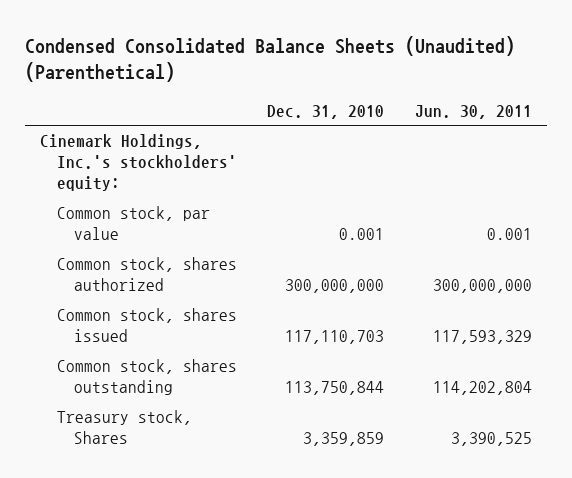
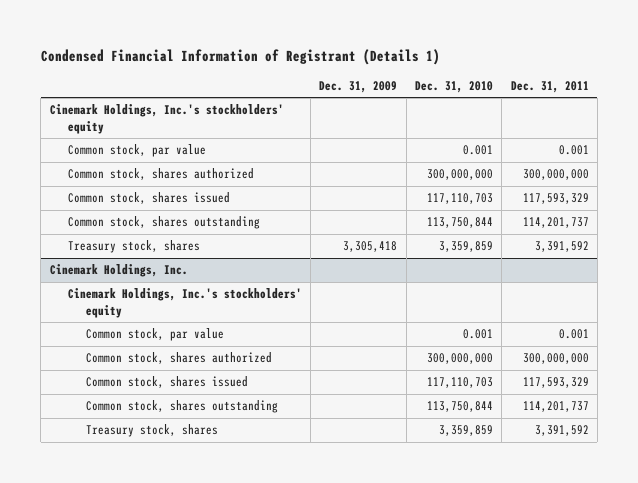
[24,35,515,83] Condensed Consolidated Balance Sheets (Unaudited) (Parenthetical) -> [40,48,440,65] Condensed Financial Information of Registrant (Details 1)
[414,104,532,119] Jun. 30, 2011 -> none
none -> [319,80,398,93] Dec. 31, 2009
none -> [510,80,589,93] Dec. 31, 2011
[40,134,238,192] Cinemark Holdings, Inc.'s stockholders' equity: -> [49,104,284,134] Cinemark Holdings, Inc.'s stockholders' equity
[57,410,193,445] Treasury stock, Shares -> [67,240,200,254] Treasury stock, shares
none -> [49,264,188,278] Cinemark Holdings, Inc.
none -> [67,288,302,318] Cinemark Holdings, Inc.'s stockholders' equity
none -> [86,328,225,342] Common stock, par value
none -> [86,352,273,365] Common stock, shares authorized
none -> [86,376,249,389] Common stock, shares issued
none -> [86,400,279,414] Common stock, shares outstanding
none -> [86,424,219,438] Treasury stock, shares

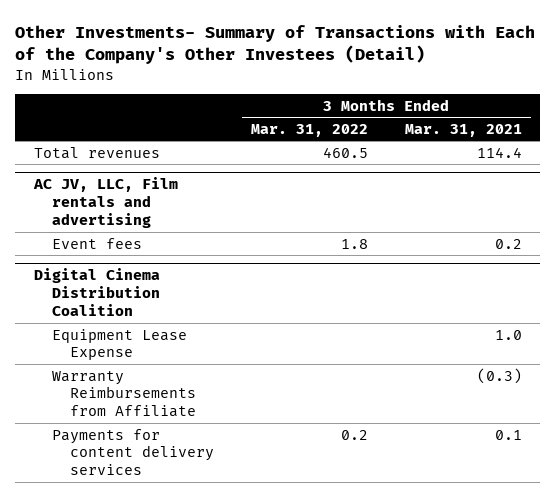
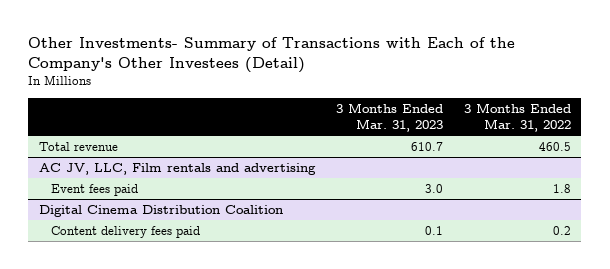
[404,123,522,137] Mar. 31, 2021 -> none
none -> [335,102,443,133] 3 Months Ended Mar. 31, 2023
[33,146,160,159] Total revenues -> [38,141,118,151] Total revenue
[52,237,143,249] Event fees -> [50,183,138,196] Event fees paid
[52,328,188,361] Equipment Lease Expense -> none
[52,370,197,418] Warranty Reimbursements from Affiliate -> none
[52,428,215,476] Payments for content delivery services -> [50,225,200,238] Content delivery fees paid

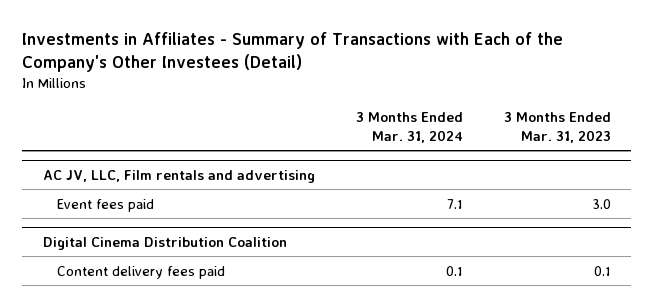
[28,37,516,73] Other Investments- Summary of Transactions with Each of the Company's Other Investees (Detail) -> [22,32,564,73] Investments in Affiliates - Summary of Transactions with Each of the Company's Other Investees (Detail)
[463,102,571,133] 3 Months Ended Mar. 31, 2022 -> none
none -> [355,112,463,143] 3 Months Ended Mar. 31, 2024
[38,141,118,151] Total revenue -> none

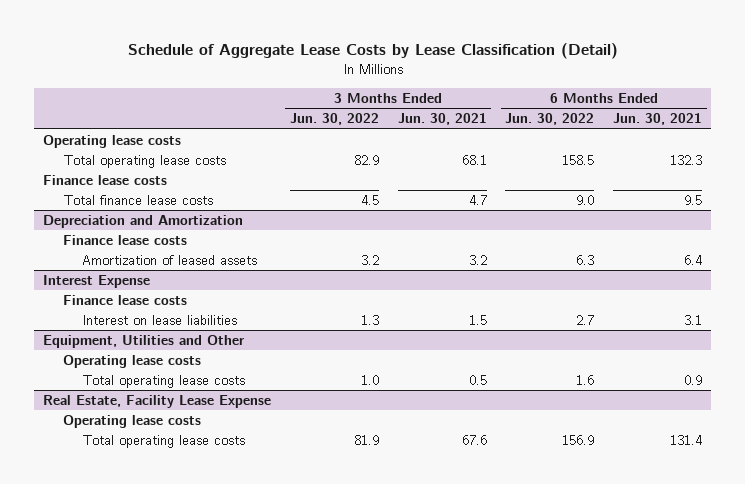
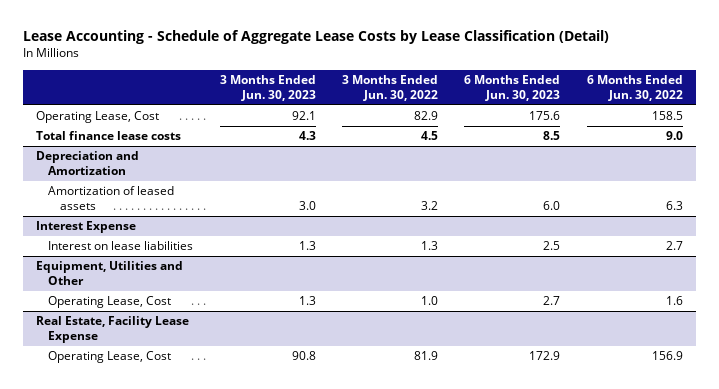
[127,43,618,60] Schedule of Aggregate Lease Costs by Lease Classification (Detail) -> [22,30,609,45] Lease Accounting - Schedule of Aggregate Lease Costs by Lease Classification (Detail)
[397,113,487,126] Jun. 30, 2021 -> none
[612,113,702,126] Jun. 30, 2021 -> none
none -> [219,74,316,101] 3 Months Ended Jun. 30, 2023
none -> [464,74,561,101] 6 Months Ended Jun. 30, 2023
[43,135,182,149] Operating lease costs -> none
[43,175,168,186] Finance lease costs -> none
[62,155,226,169] Total operating lease costs -> [35,111,159,124] Operating Lease, Cost
[62,235,187,246] Finance lease costs -> none
[62,295,187,306] Finance lease costs -> none
[62,355,201,369] Operating lease costs -> none
[82,375,246,389] Total operating lease costs -> [48,296,172,309] Operating Lease, Cost
[62,415,201,429] Operating lease costs -> none
[82,435,246,449] Total operating lease costs -> [48,351,172,364] Operating Lease, Cost

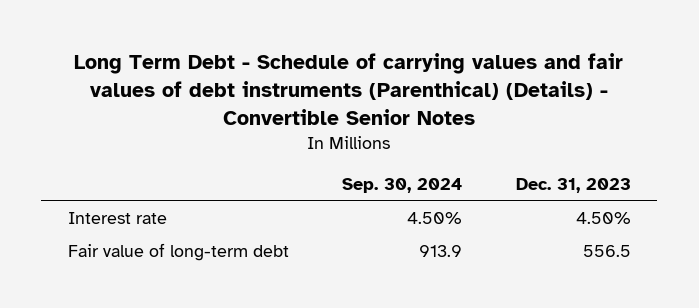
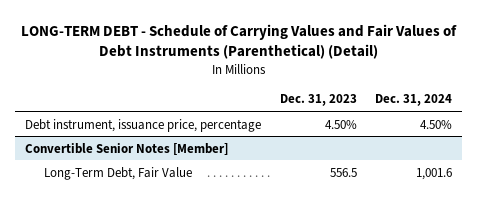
[74,53,624,126] Long Term Debt - Schedule of carrying values and fair values of debt instruments (Parenthical) (Details) - Convertible Senior Notes -> [20,23,457,60] LONG-TERM DEBT - Schedule of Carrying Values and Fair Values of Debt Instruments (Parenthetical) (Detail)
[342,177,463,193] Sep. 30, 2024 -> none
none -> [375,94,453,107] Dec. 31, 2024
[68,211,168,224] Interest rate -> [24,118,261,132] Debt instrument, issuance price, percentage
none -> [24,142,228,155] Convertible Senior Notes [Member]
[68,242,290,261] Fair value of long-term debt -> [43,166,192,180] Long-Term Debt, Fair Value

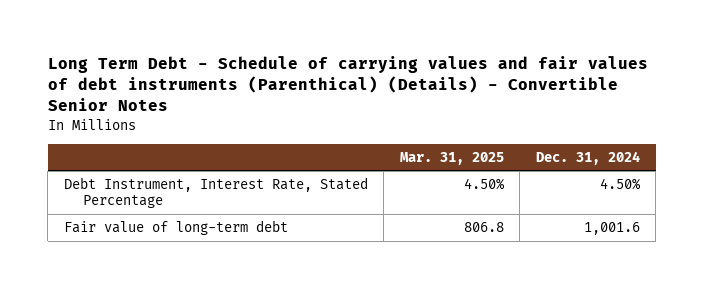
[20,23,457,60] LONG-TERM DEBT - Schedule of Carrying Values and Fair Values of Debt Instruments (Parenthetical) (Detail) -> [47,55,648,112] Long Term Debt - Schedule of carrying values and fair values of debt instruments (Parenthical) (Details) - Convertible Senior Notes
[279,94,357,107] Dec. 31, 2023 -> none
none -> [399,151,504,165] Mar. 31, 2025
[24,142,228,155] Convertible Senior Notes [Member] -> none
[24,118,261,132] Debt instrument, issuance price, percentage -> [63,177,368,209] Debt Instrument, Interest Rate, Stated Percentage
[43,166,192,180] Long-Term Debt, Fair Value -> [63,220,288,236] Fair value of long-term debt

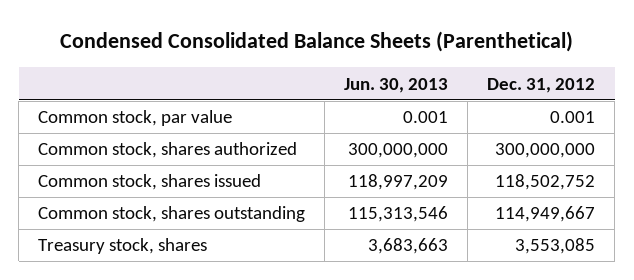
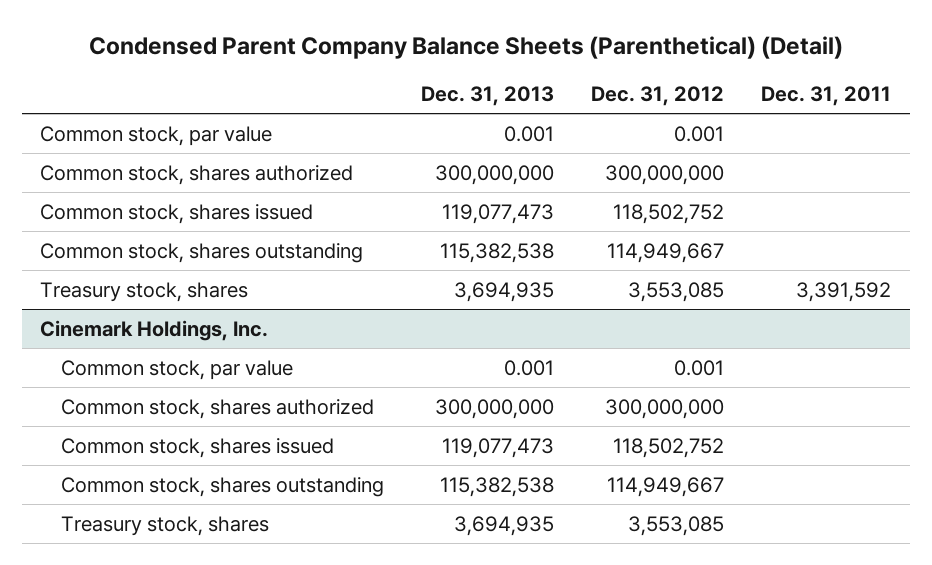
[59,31,573,53] Condensed Consolidated Balance Sheets (Parenthetical) -> [88,35,843,59] Condensed Parent Company Balance Sheets (Parenthetical) (Detail)
[344,77,449,93] Jun. 30, 2013 -> none
none -> [420,86,554,107] Dec. 31, 2013
none -> [761,86,892,107] Dec. 31, 2011
none -> [40,319,269,341] Cinemark Holdings, Inc.
none -> [60,359,293,380] Common stock, par value
none -> [60,398,374,419] Common stock, shares authorized
none -> [60,437,334,458] Common stock, shares issued
none -> [60,476,384,497] Common stock, shares outstanding
none -> [60,515,269,536] Treasury stock, shares

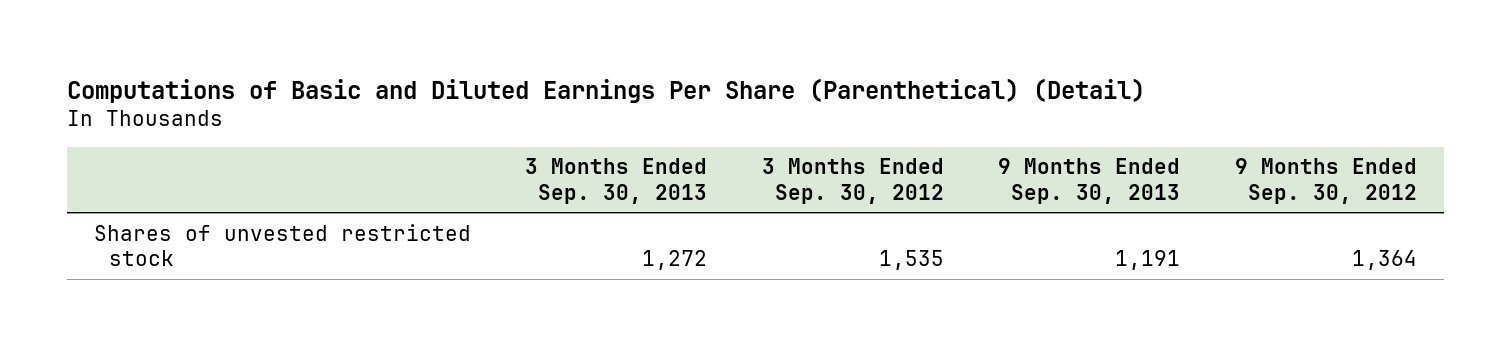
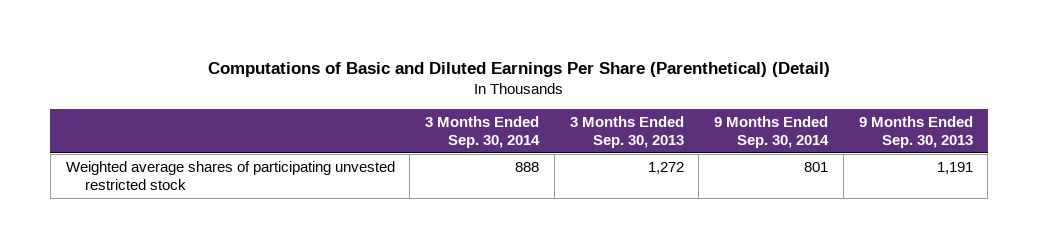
[761,158,944,204] 3 Months Ended Sep. 30, 2012 -> none
[1234,158,1417,204] 9 Months Ended Sep. 30, 2012 -> none
none -> [425,116,541,148] 3 Months Ended Sep. 30, 2014
none -> [714,116,830,148] 9 Months Ended Sep. 30, 2014
[94,223,472,267] Shares of unvested restricted stock -> [65,161,395,190] Weighted average shares of participating unvested restricted stock

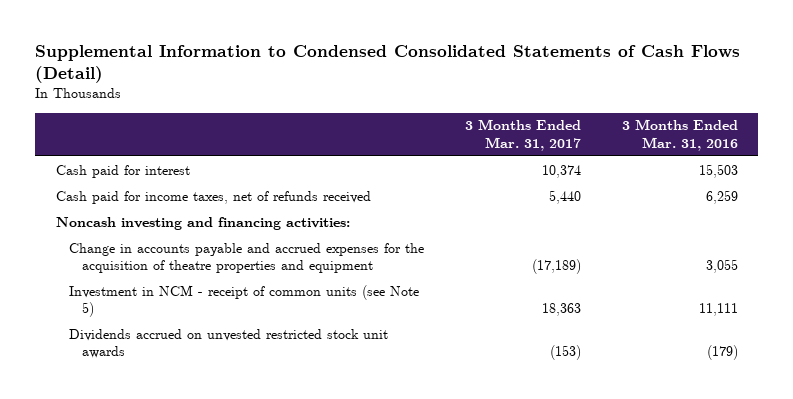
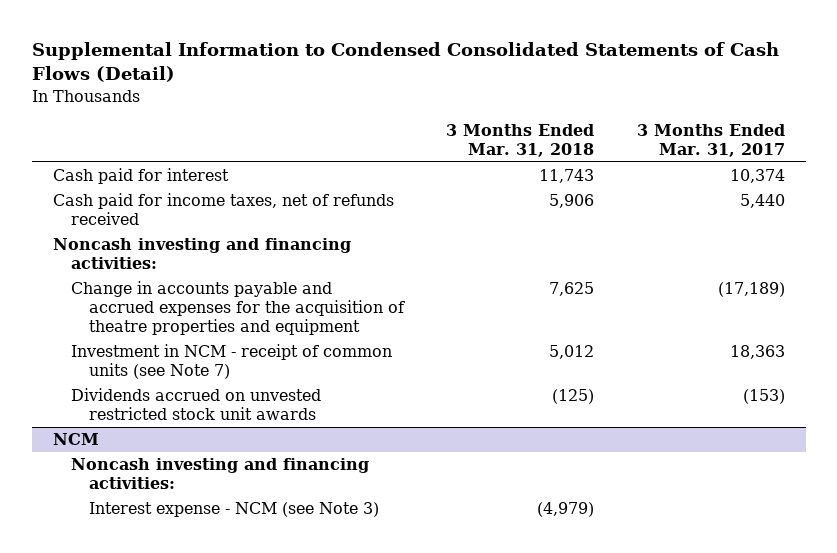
[621,119,738,151] 3 Months Ended Mar. 31, 2016 -> none
none -> [446,123,595,157] 3 Months Ended Mar. 31, 2018
[68,284,419,317] Investment in NCM - receipt of common units (see Note 5) -> [70,344,392,380] Investment in NCM - receipt of common units (see Note 7)
none -> [52,433,99,446] NCM
none -> [70,458,369,490] Noncash investing and financing activities:
none -> [88,502,379,518] Interest expense - NCM (see Note 3)

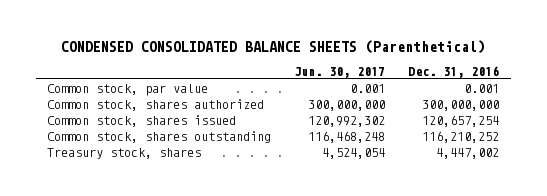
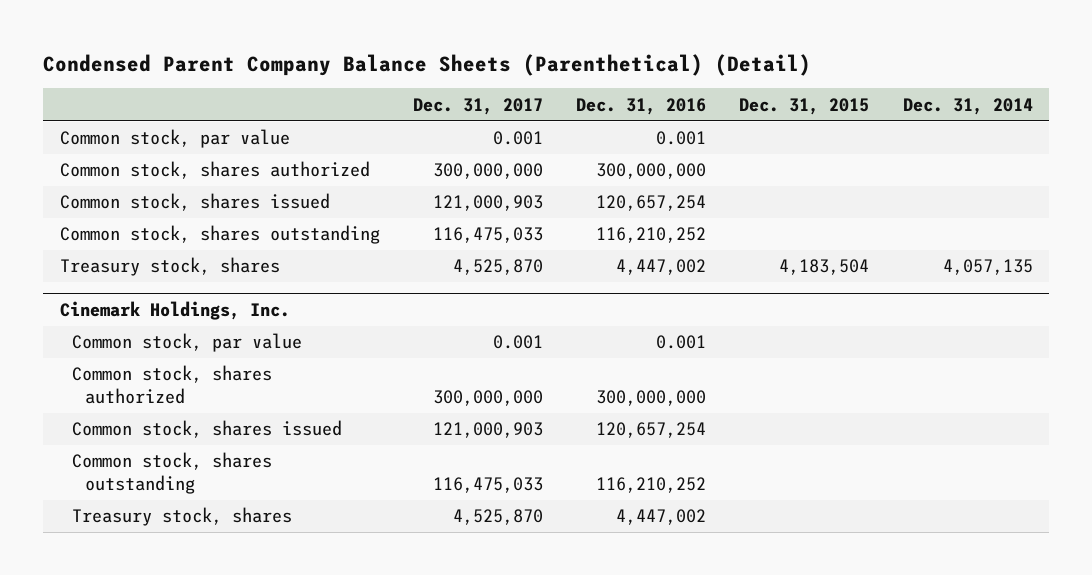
[61,40,486,55] CONDENSED CONSOLIDATED BALANCE SHEETS (Parenthetical) -> [43,53,812,76] Condensed Parent Company Balance Sheets (Parenthetical) (Detail)
[294,66,386,78] Jun. 30, 2017 -> none
none -> [412,97,543,115] Dec. 31, 2017
none -> [739,97,870,115] Dec. 31, 2015
none -> [902,97,1033,115] Dec. 31, 2014
none -> [59,300,290,320] Cinemark Holdings, Inc.
none -> [72,333,303,353] Common stock, par value
none -> [72,365,273,405] Common stock, shares authorized
none -> [72,420,343,439] Common stock, shares issued
none -> [72,452,273,495] Common stock, shares outstanding
none -> [72,507,293,527] Treasury stock, shares

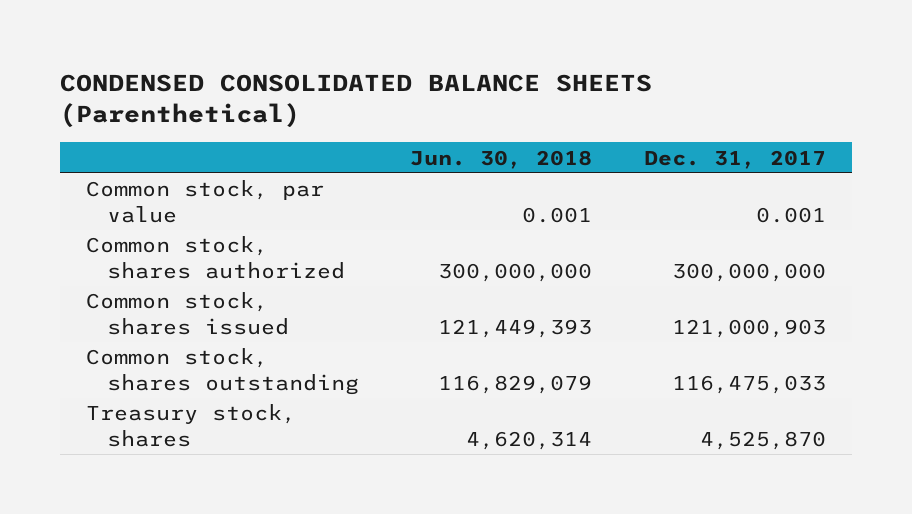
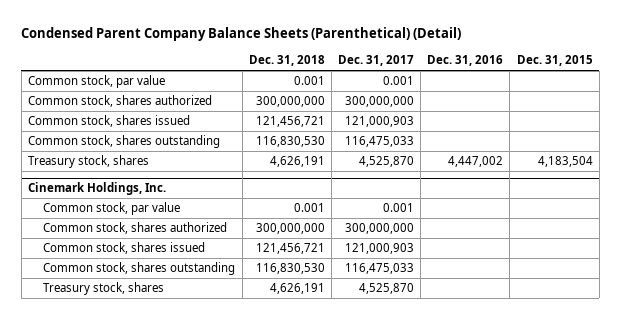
[60,74,653,129] CONDENSED CONSOLIDATED BALANCE SHEETS (Parenthetical) -> [21,27,462,42] Condensed Parent Company Balance Sheets (Parenthetical) (Detail)
[410,149,593,169] Jun. 30, 2018 -> none
none -> [248,55,325,67] Dec. 31, 2018
none -> [427,55,504,67] Dec. 31, 2016
none -> [516,55,593,67] Dec. 31, 2015
none -> [27,182,166,196] Cinemark Holdings, Inc.
none -> [43,202,181,216] Common stock, par value
none -> [43,222,228,235] Common stock, shares authorized
none -> [43,242,206,255] Common stock, shares issued
none -> [43,262,236,276] Common stock, shares outstanding
none -> [43,282,165,296] Treasury stock, shares

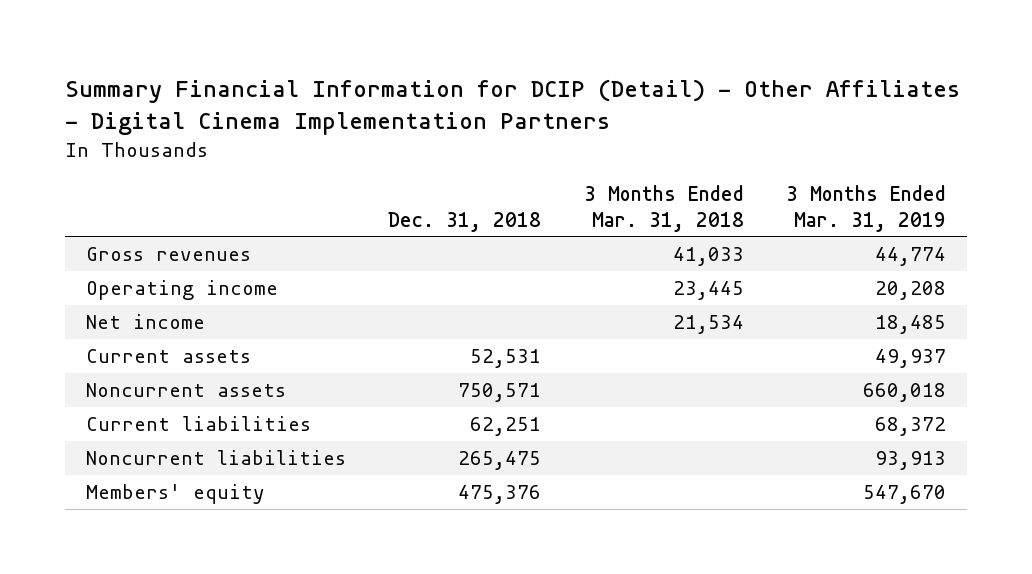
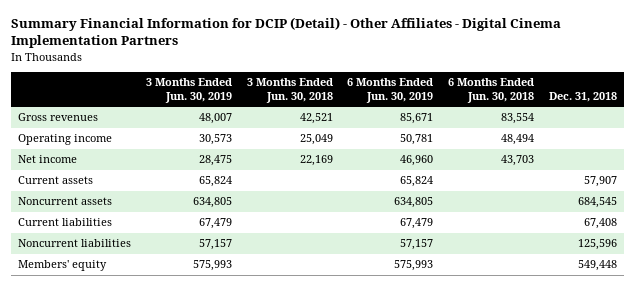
[583,185,744,232] 3 Months Ended Mar. 31, 2018 -> none
[786,185,947,232] 3 Months Ended Mar. 31, 2019 -> none
none -> [145,78,232,103] 3 Months Ended Jun. 30, 2019
none -> [246,78,333,103] 3 Months Ended Jun. 30, 2018
none -> [347,78,434,103] 6 Months Ended Jun. 30, 2019
none -> [447,78,534,103] 6 Months Ended Jun. 30, 2018
[470,348,542,368] 52,531 -> [583,176,617,188] 57,907
[458,382,542,402] 750,571 -> [577,197,617,209] 684,545
[470,416,542,436] 62,251 -> [583,218,617,230] 67,408
[458,450,542,470] 265,475 -> [577,239,617,251] 125,596
[458,484,542,504] 475,376 -> [577,260,617,272] 549,448

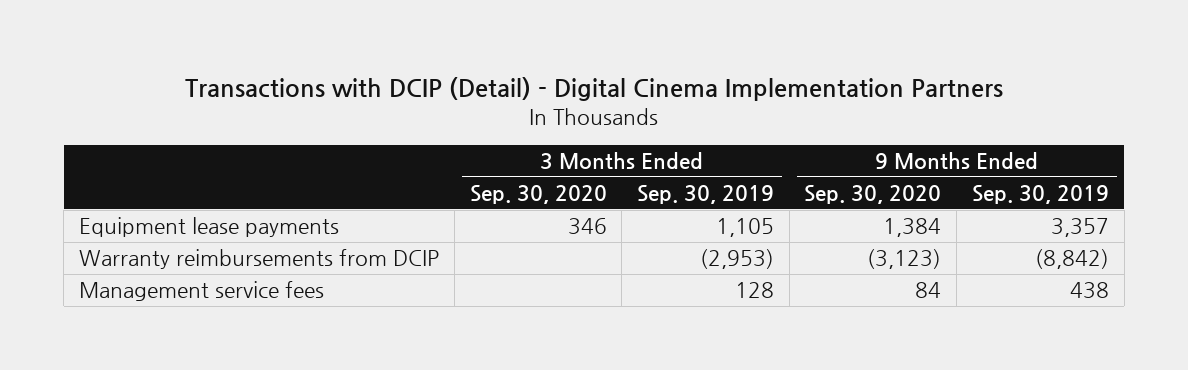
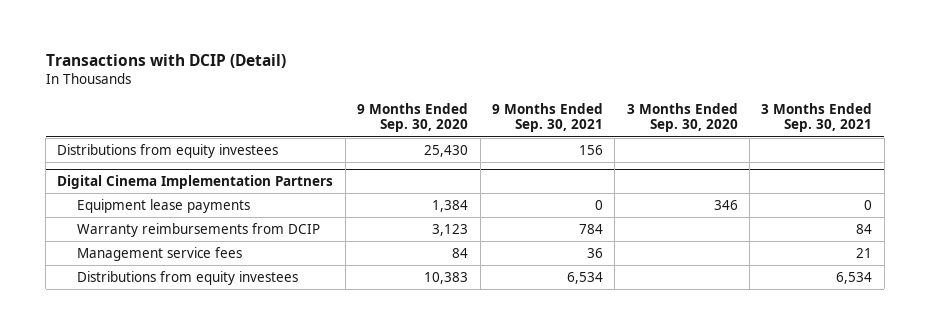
[185,76,1004,101] Transactions with DCIP (Detail) - Digital Cinema Implementation Partners -> [45,54,286,69] Transactions with DCIP (Detail)
[636,184,774,204] Sep. 30, 2019 -> none
[971,184,1109,204] Sep. 30, 2019 -> none
none -> [491,103,603,133] 9 Months Ended Sep. 30, 2021
none -> [761,103,873,133] 3 Months Ended Sep. 30, 2021
none -> [57,143,279,158] Distributions from equity investees
none -> [57,175,334,190] Digital Cinema Implementation Partners
[867,249,942,270] (3,123) -> [432,223,469,236] 3,123
none -> [76,270,298,285] Distributions from equity investees

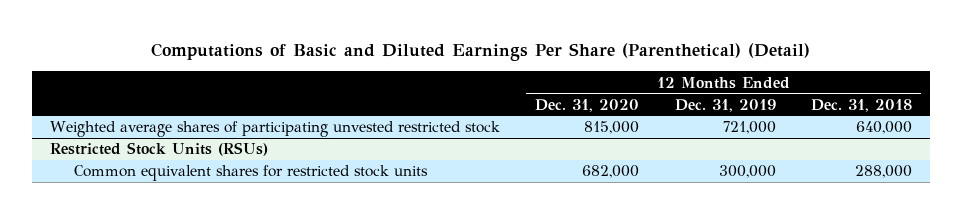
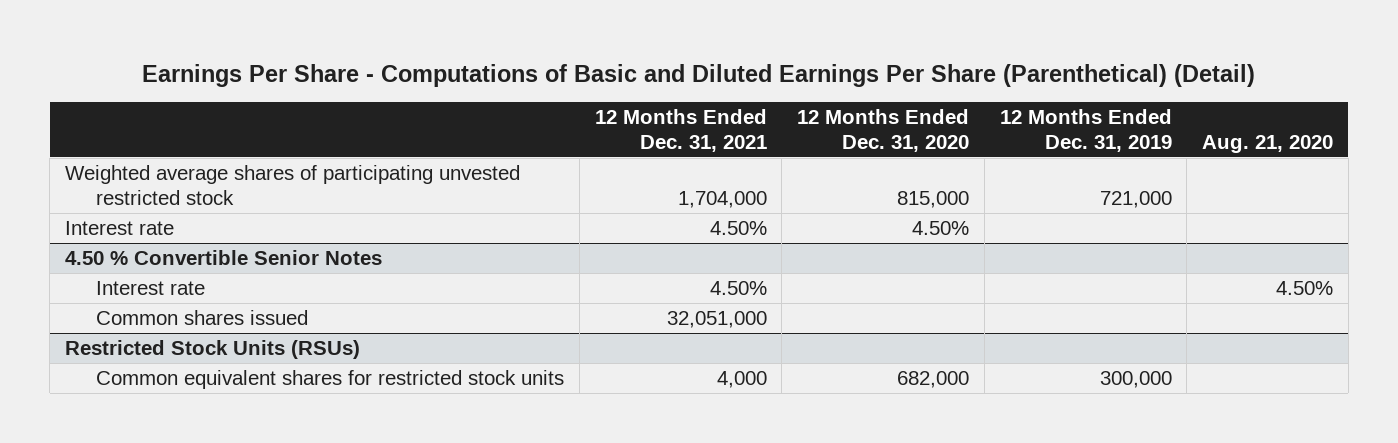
[151,42,811,61] Computations of Basic and Diluted Earnings Per Share (Parenthetical) (Detail) -> [142,63,1256,87] Earnings Per Share - Computations of Basic and Diluted Earnings Per Share (Parenthetical) (Detail)
[811,98,913,112] Dec. 31, 2018 -> none
none -> [594,109,767,152] 12 Months Ended Dec. 31, 2021
none -> [1202,134,1334,153] Aug. 21, 2020
none -> [64,221,174,236] Interest rate
none -> [64,250,382,266] 4.50 % Convertible Senior Notes
none -> [96,281,206,296] Interest rate
none -> [96,310,309,326] Common shares issued

